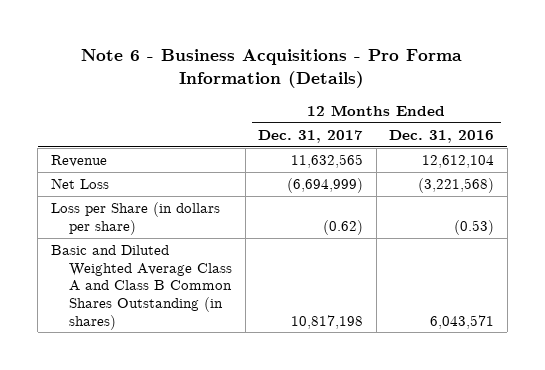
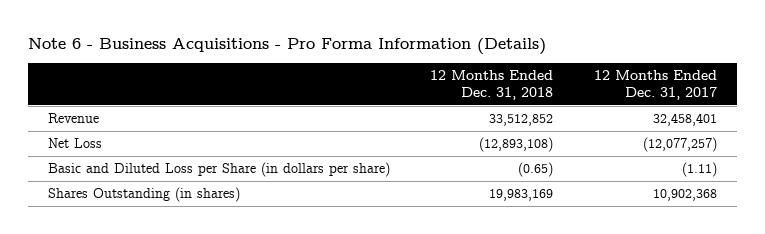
[389,129,495,143] Dec. 31, 2016 -> none
none -> [430,70,554,100] 12 Months Ended Dec. 31, 2018
[50,245,233,330] Basic and Diluted Weighted Average Class A and Class B Common Shares Outstanding (in shares) -> none
[291,154,364,169] 11,632,565 -> [652,113,717,127] 32,458,401
[287,178,364,194] (6,694,999) -> [642,137,717,153] (12,077,257)
[50,202,220,235] Loss per Share (in dollars per share) -> [48,162,391,178] Basic and Diluted Loss per Share (in dollars per share)
[323,219,364,235] (0.62) -> [681,162,717,178] (1.11)
none -> [48,187,241,203] Shares Outstanding (in shares)

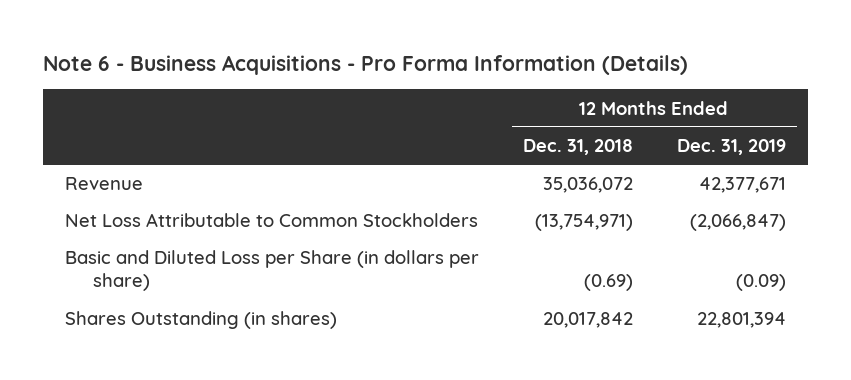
[593,70,717,100] 12 Months Ended Dec. 31, 2017 -> none
none -> [676,138,786,155] Dec. 31, 2019
[489,114,554,127] 33,512,852 -> [542,177,633,194] 35,036,072
[48,138,103,149] Net Loss -> [64,213,478,228] Net Loss Attributable to Common Stockholders
[479,137,554,153] (12,893,108) -> [534,214,633,232] (13,754,971)
[518,162,554,178] (0.65) -> [583,274,633,292] (0.69)
[489,189,554,202] 19,983,169 -> [542,312,633,329] 20,017,842

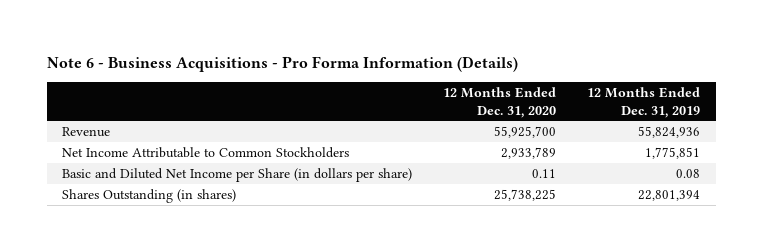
[522,138,633,155] Dec. 31, 2018 -> none
none -> [443,87,557,118] 12 Months Ended Dec. 31, 2020
[698,177,786,194] 42,377,671 -> [638,125,701,138] 55,824,936
[64,213,478,228] Net Loss Attributable to Common Stockholders -> [62,146,350,158] Net Income Attributable to Common Stockholders
[689,214,786,232] (2,066,847) -> [645,146,701,159] 1,775,851
[64,250,479,292] Basic and Diluted Loss per Share (in dollars per share) -> [62,167,413,182] Basic and Diluted Net Income per Share (in dollars per share)
[735,274,786,292] (0.09) -> [676,168,701,178] 0.08

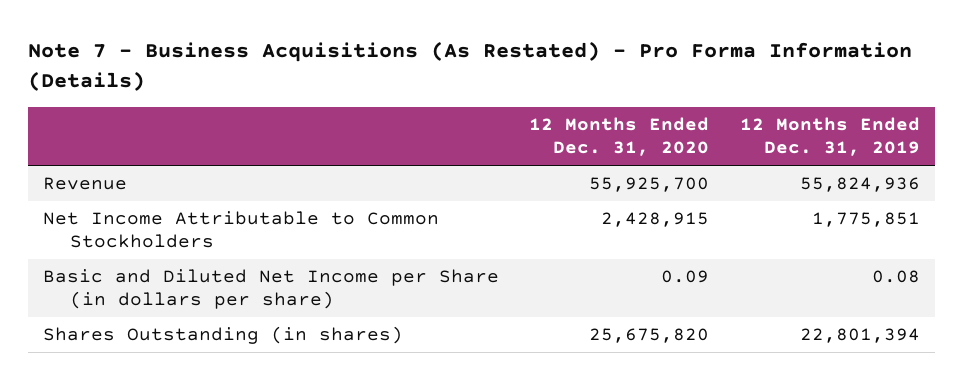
[46,56,518,73] Note 6 - Business Acquisitions - Pro Forma Information (Details) -> [27,41,912,92] Note 7 - Business Acquisitions (As Restated) - Pro Forma Information (Details)
[501,146,557,159] 2,933,789 -> [601,212,710,228] 2,428,915
[532,168,557,178] 0.11 -> [661,270,710,284] 0.09
[494,188,557,201] 25,738,225 -> [589,328,710,344] 25,675,820

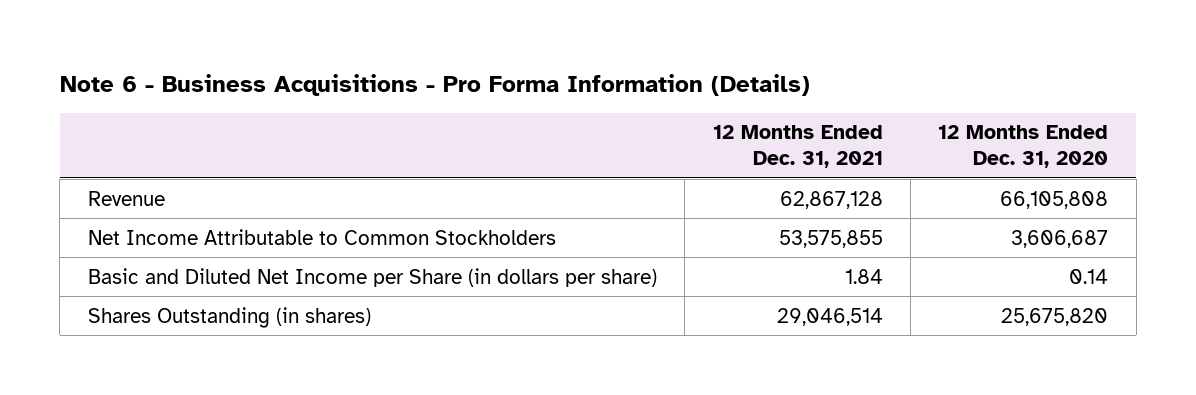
[27,41,912,92] Note 7 - Business Acquisitions (As Restated) - Pro Forma Information (Details) -> [59,74,810,97] Note 6 - Business Acquisitions - Pro Forma Information (Details)
[739,117,920,157] 12 Months Ended Dec. 31, 2019 -> none
none -> [712,125,883,169] 12 Months Ended Dec. 31, 2021
[589,177,710,193] 55,925,700 -> [1000,190,1109,209] 66,105,808
[601,212,710,228] 2,428,915 -> [1011,229,1109,248] 3,606,687
[661,270,710,284] 0.09 -> [1069,268,1109,284] 0.14

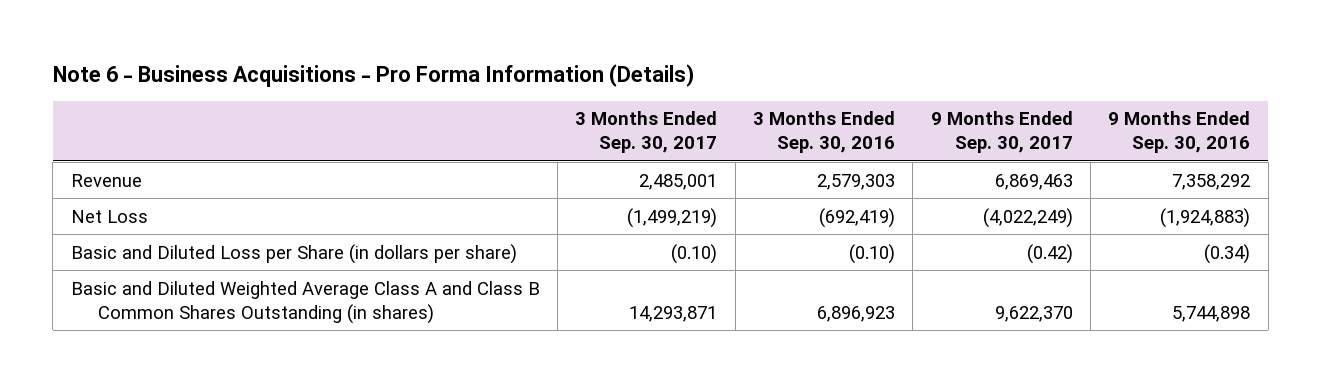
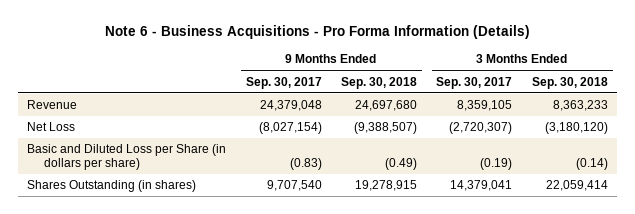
[753,111,896,154] 3 Months Ended Sep. 30, 2016 -> none
[1108,111,1251,154] 9 Months Ended Sep. 30, 2016 -> none
none -> [341,76,418,89] Sep. 30, 2018
none -> [531,76,608,89] Sep. 30, 2018
[70,280,540,324] Basic and Diluted Weighted Average Class A and Class B Common Shares Outstanding (in shares) -> none
[639,173,718,190] 2,485,001 -> [457,100,513,112] 8,359,105
[994,173,1073,190] 6,869,463 -> [259,100,322,112] 24,379,048
[627,207,718,228] (1,499,219) -> [449,122,513,135] (2,720,307)
[982,207,1073,228] (4,022,249) -> [258,122,322,135] (8,027,154)
[671,243,718,264] (0.10) -> [480,158,513,171] (0.19)
[1026,243,1073,264] (0.42) -> [289,158,322,171] (0.83)
none -> [27,180,197,193] Shares Outstanding (in shares)

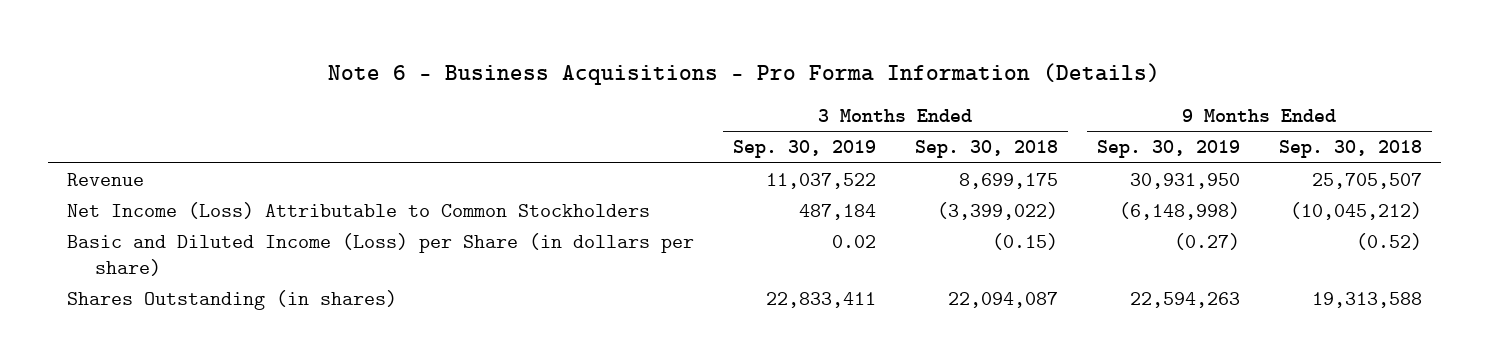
[245,76,322,89] Sep. 30, 2017 -> none
[436,76,513,89] Sep. 30, 2017 -> none
none -> [733,140,877,159] Sep. 30, 2019
none -> [1096,140,1240,159] Sep. 30, 2019
[355,100,418,112] 24,697,680 -> [1311,172,1422,189] 25,705,507
[552,100,608,112] 8,363,233 -> [958,172,1058,189] 8,699,175
[27,122,76,132] Net Loss -> [67,201,651,219] Net Income (Loss) Attributable to Common Stockholders
[354,122,418,135] (9,388,507) -> [1289,201,1422,220] (10,045,212)
[544,122,608,135] (3,180,120) -> [936,201,1058,220] (3,399,022)
[27,144,227,171] Basic and Diluted Loss per Share (in dollars per share) -> [67,232,695,276] Basic and Diluted Income (Loss) per Share (in dollars per share)
[385,158,418,171] (0.49) -> [1355,232,1422,250] (0.52)
[575,158,608,171] (0.14) -> [991,232,1058,250] (0.15)
[355,180,418,192] 19,278,915 -> [1311,291,1422,308] 19,313,588
[545,180,608,192] 22,059,414 -> [947,291,1058,308] 22,094,087

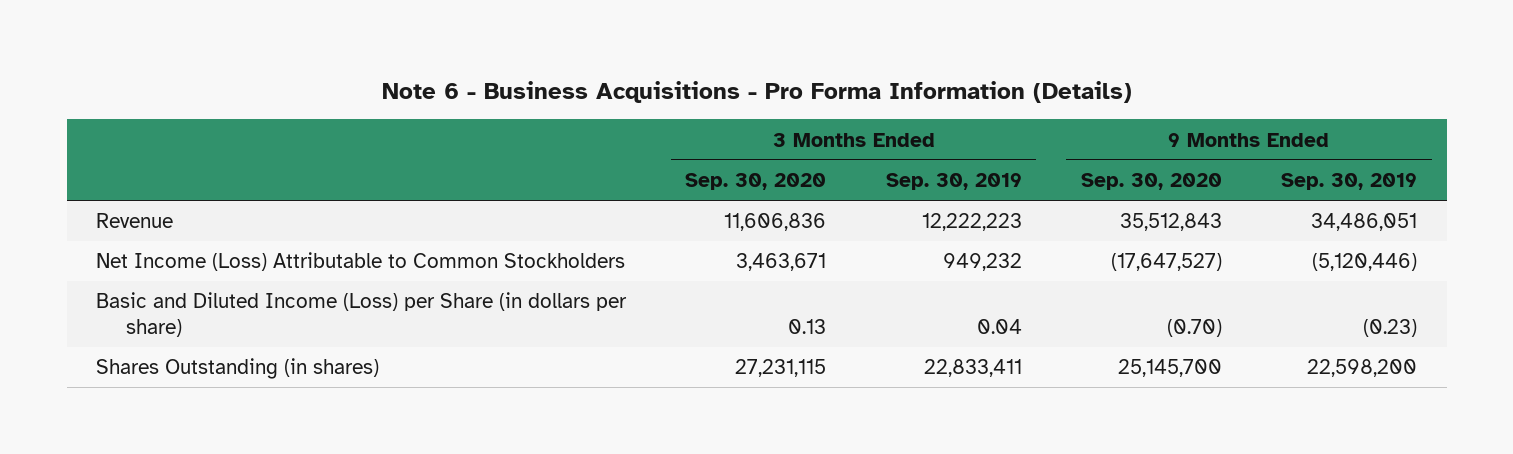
[914,140,1058,159] Sep. 30, 2018 -> none
[1278,140,1422,159] Sep. 30, 2018 -> none
none -> [685,173,827,191] Sep. 30, 2020
none -> [1080,173,1222,191] Sep. 30, 2020
[766,172,877,189] 11,037,522 -> [921,213,1022,232] 12,222,223
[1129,172,1240,189] 30,931,950 -> [1310,213,1417,232] 34,486,051
[799,203,877,220] 487,184 -> [942,253,1022,272] 949,232
[1118,201,1240,220] (6,148,998) -> [1311,253,1417,272] (5,120,446)
[832,234,877,248] 0.02 -> [976,318,1022,334] 0.04
[1173,232,1240,250] (0.27) -> [1362,318,1417,337] (0.23)
[1129,291,1240,308] 22,594,263 -> [1306,359,1417,378] 22,598,200

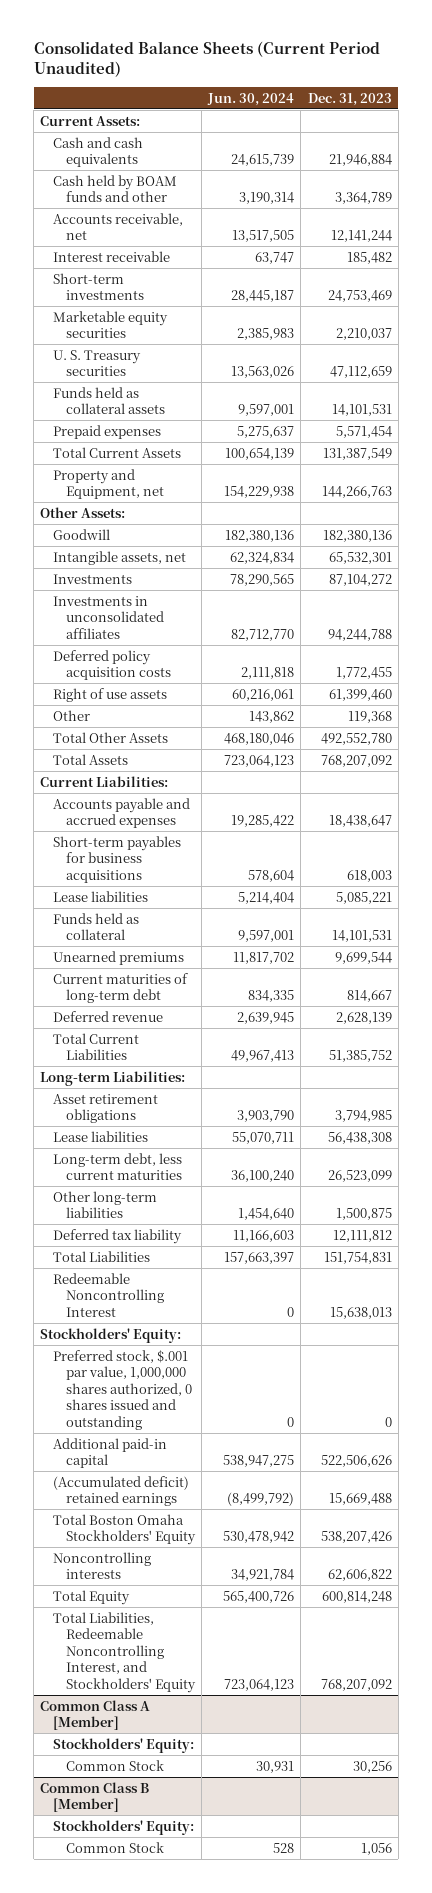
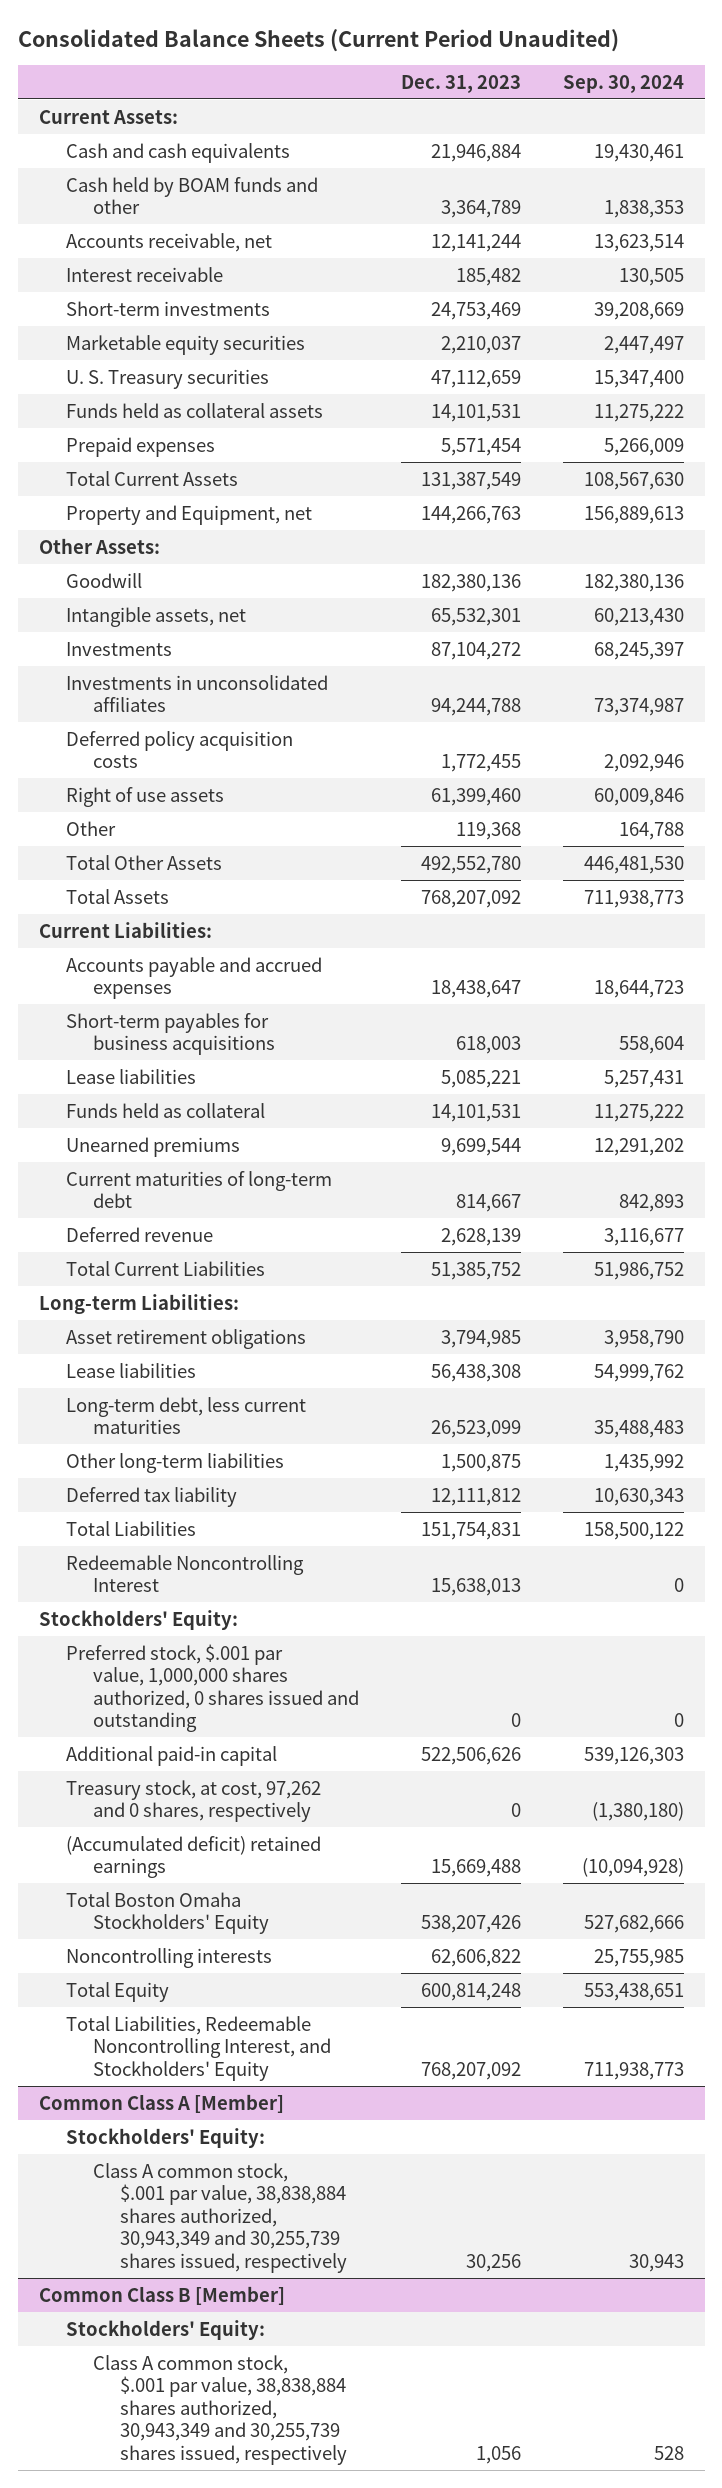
[207,92,295,106] Jun. 30, 2024 -> none
none -> [562,74,684,93] Sep. 30, 2024
none -> [65,1779,321,1823] Treasury stock, at cost, 97,262 and 0 shares, respectively
[66,1759,165,1771] Common Stock -> [92,2162,348,2273] Class A common stock, $.001 par value, 38,838,884 shares authorized, 30,943,349 and 30,255,739 shares issued, respectively
[66,1841,165,1853] Common Stock -> [92,2354,348,2465] Class A common stock, $.001 par value, 38,838,884 shares authorized, 30,943,349 and 30,255,739 shares issued, respectively

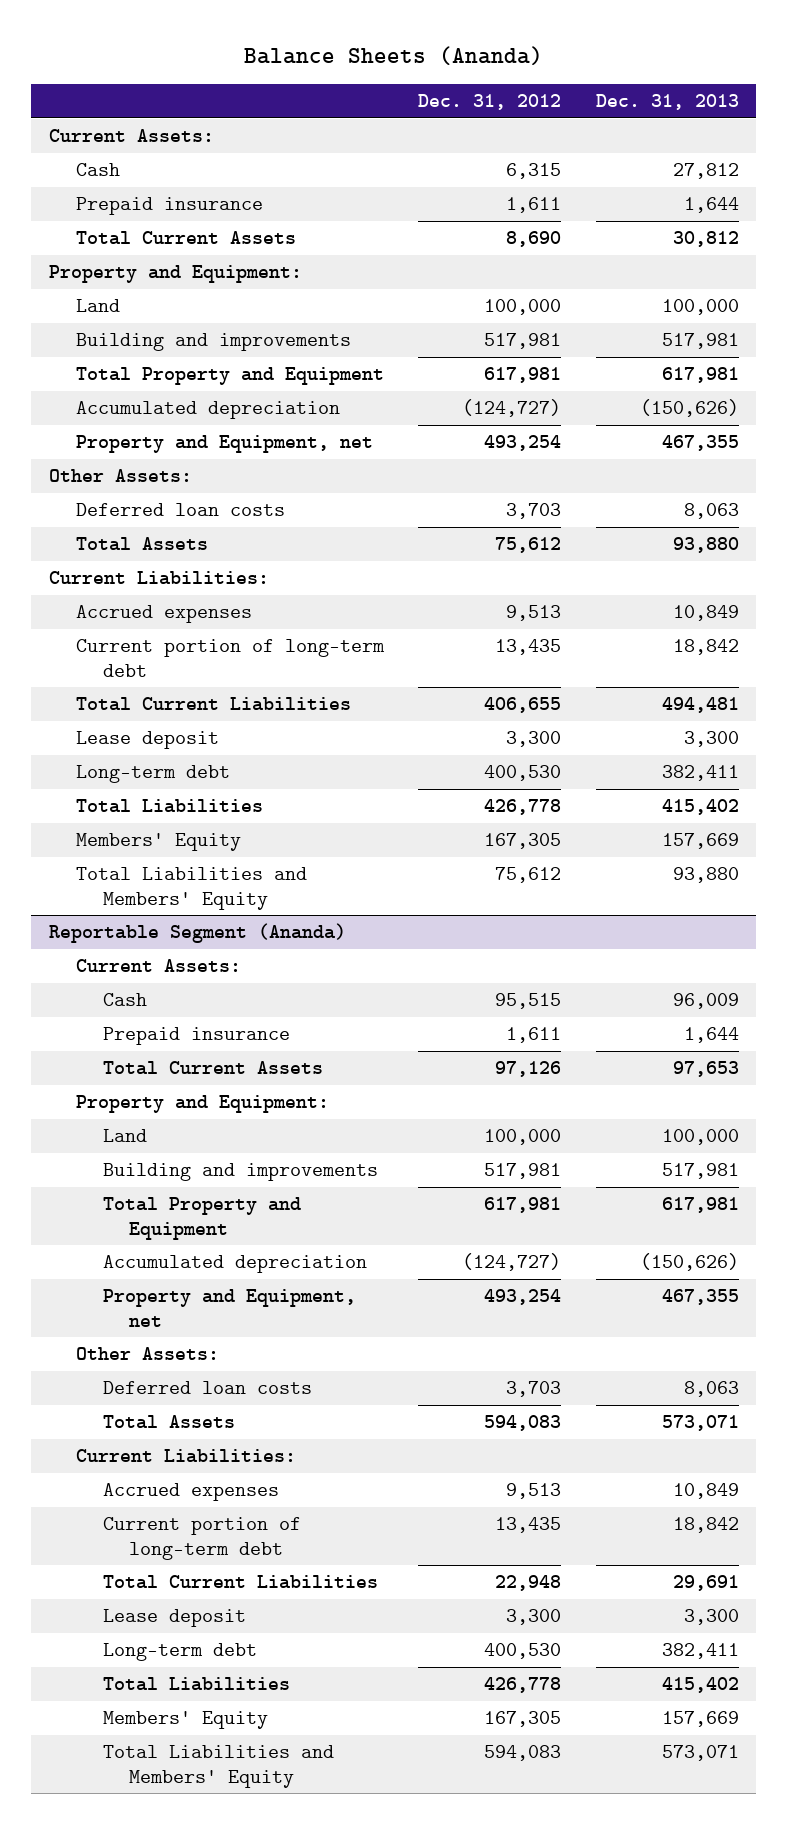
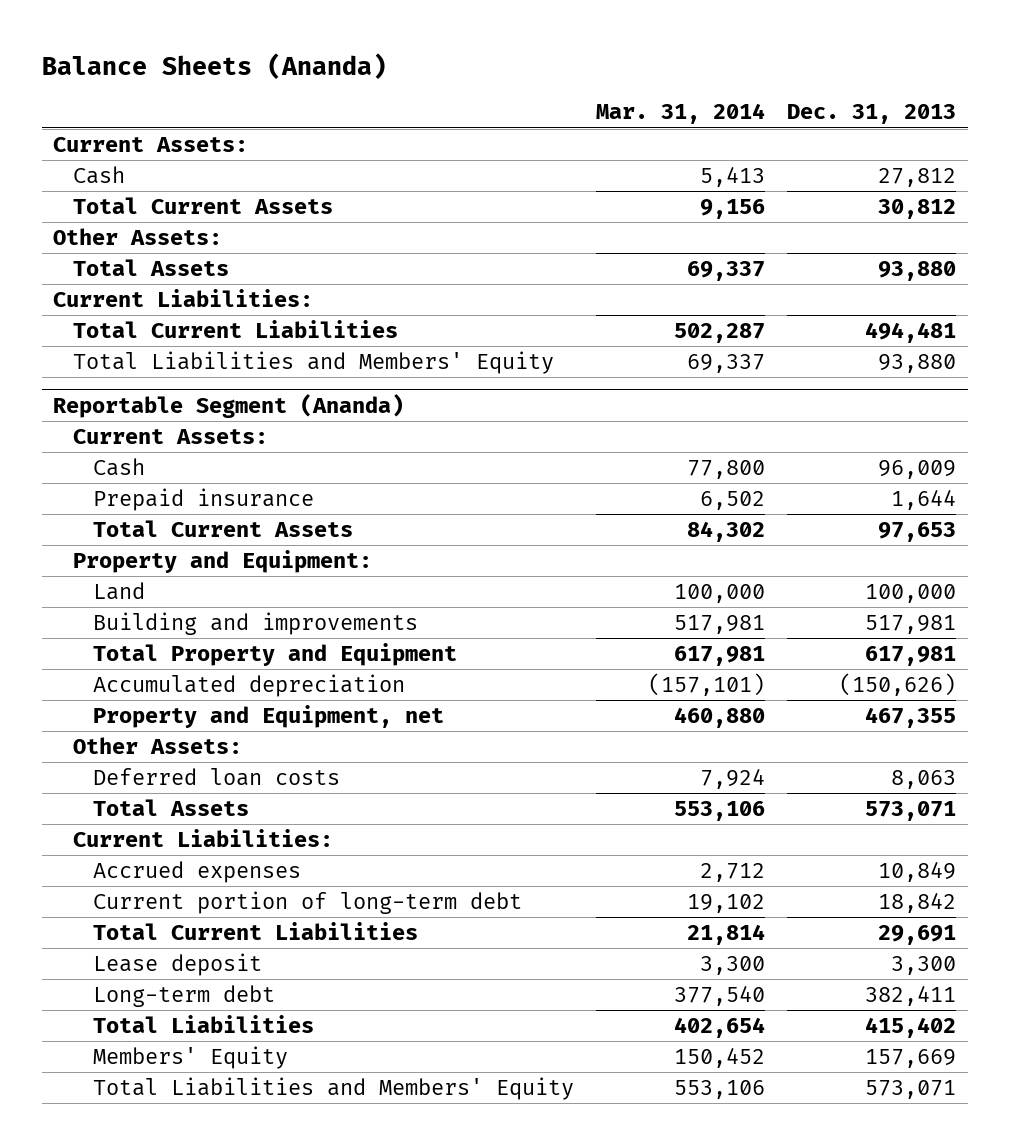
[418,93,562,110] Dec. 31, 2012 -> none
none -> [596,103,766,125] Mar. 31, 2014
[75,197,263,216] Prepaid insurance -> none
[48,265,302,284] Property and Equipment: -> none
[75,299,120,313] Land -> none
[75,333,351,352] Building and improvements -> none
[75,367,384,386] Total Property and Equipment -> none
[75,401,340,420] Accumulated depreciation -> none
[75,435,373,454] Property and Equipment, net -> none
[75,503,285,517] Deferred loan costs -> none
[75,605,252,624] Accrued expenses -> none
[75,639,385,677] Current portion of long-term debt -> none
[75,731,219,750] Lease deposit -> none
[75,765,230,784] Long-term debt -> none
[75,799,263,814] Total Liabilities -> none
[75,833,241,852] Members' Equity -> none

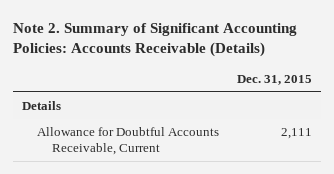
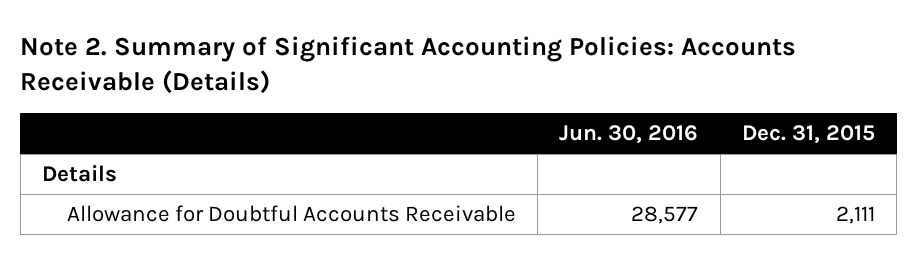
none -> [559,125,699,145] Jun. 30, 2016
[36,127,219,156] Allowance for Doubtful Accounts Receivable, Current -> [67,205,517,223] Allowance for Doubtful Accounts Receivable

